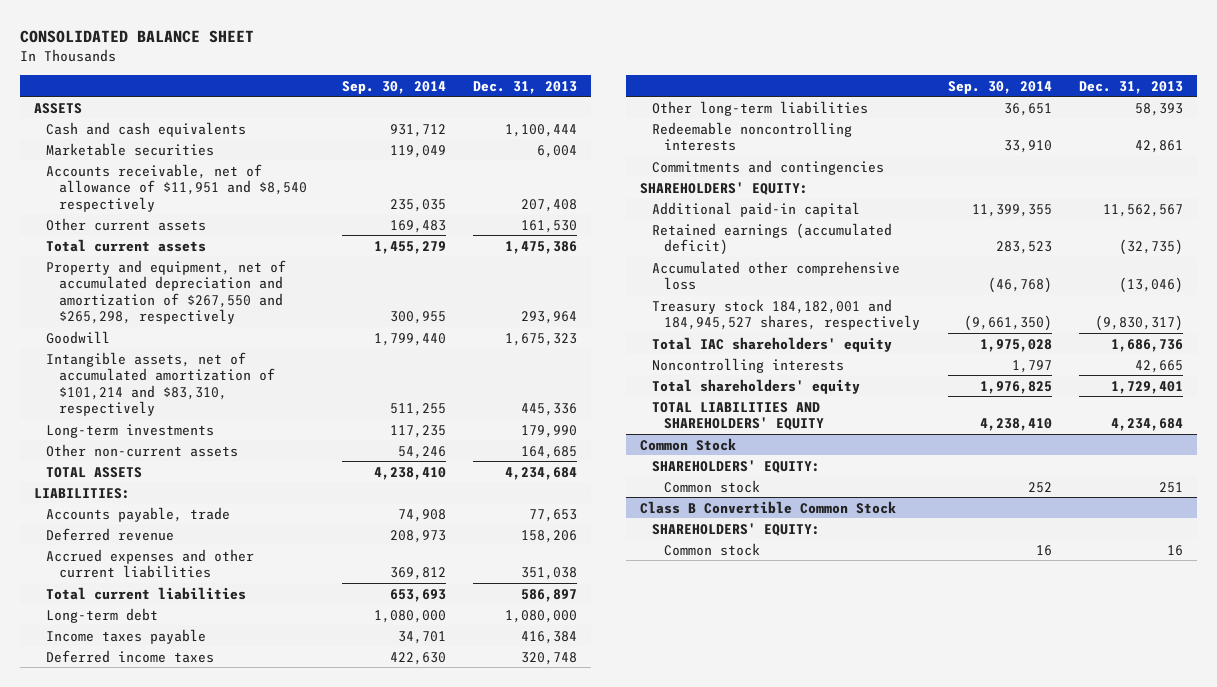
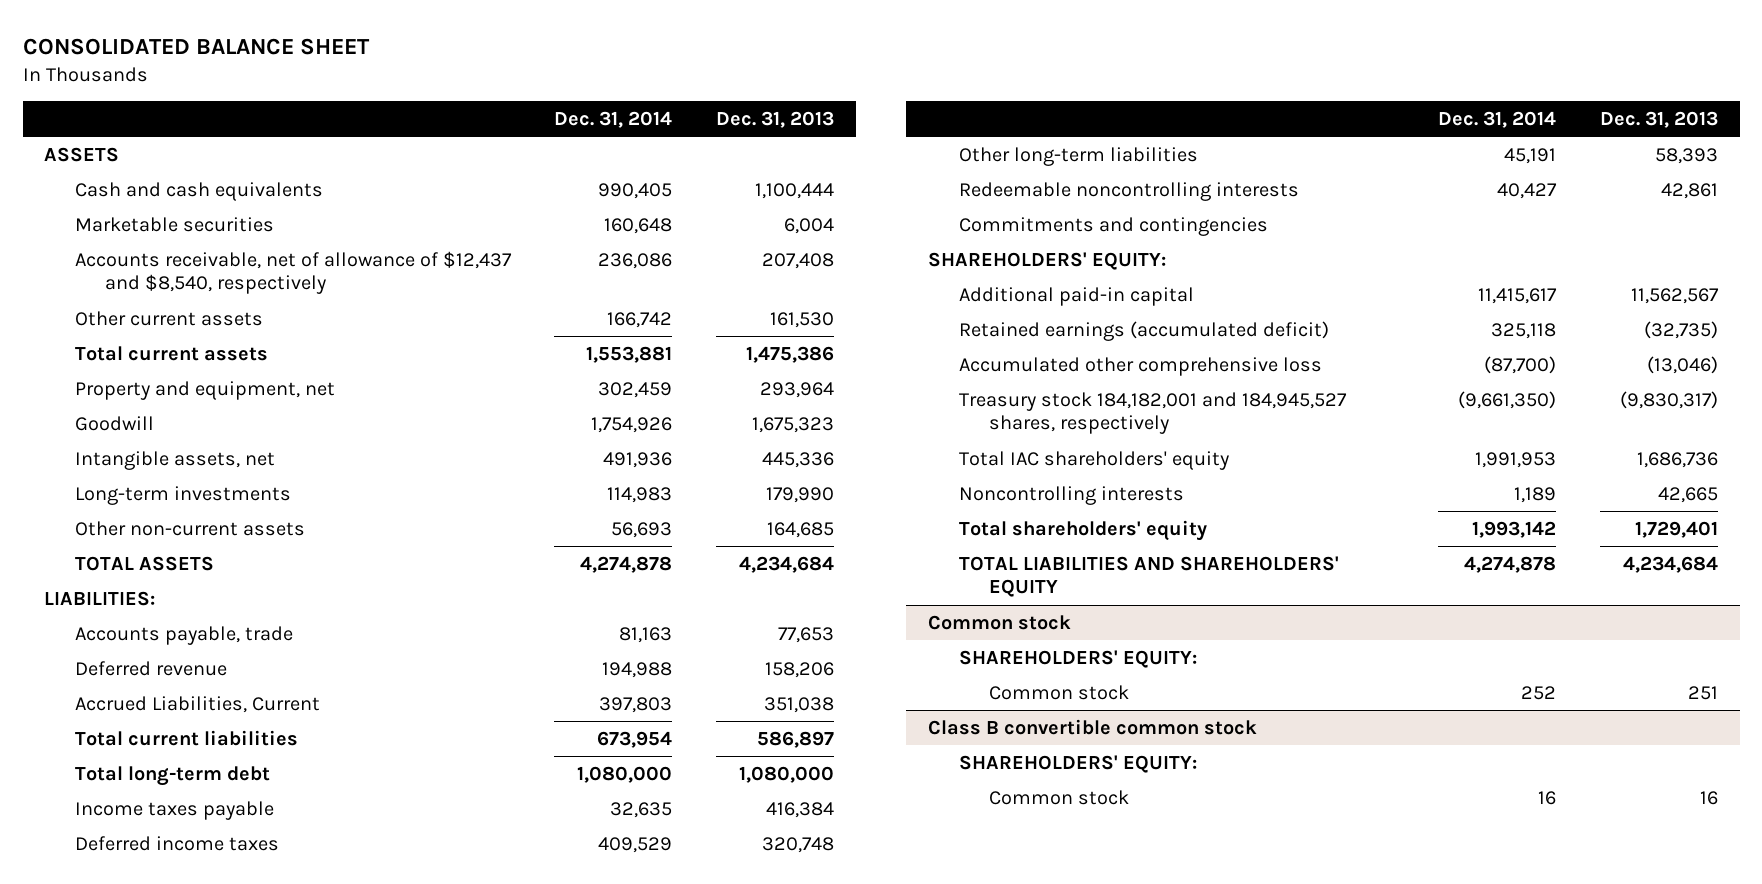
[341,80,446,94] Sep. 30, 2014 -> none
none -> [554,111,673,129] Dec. 31, 2014
[46,163,307,212] Accounts receivable, net of allowance of $11,951 and $8,540 respectively -> [74,251,512,295] Accounts receivable, net of allowance of $12,437 and $8,540, respectively
[46,259,287,325] Property and equipment, net of accumulated depreciation and amortization of $267,550 and $265,298, respectively -> [74,381,335,401] Property and equipment, net
[46,351,275,417] Intangible assets, net of accumulated amortization of $101,214 and $83,310, respectively -> [74,451,275,471] Intangible assets, net
[46,548,255,579] Accrued expenses and other current liabilities -> [74,696,320,714] Accrued Liabilities, Current
[46,607,159,623] Long-term debt -> [74,766,270,787] Total long-term debt
[639,437,736,451] Common Stock -> [928,615,1072,631] Common stock
[639,500,896,514] Class B Convertible Common Stock -> [928,719,1258,736] Class B convertible common stock

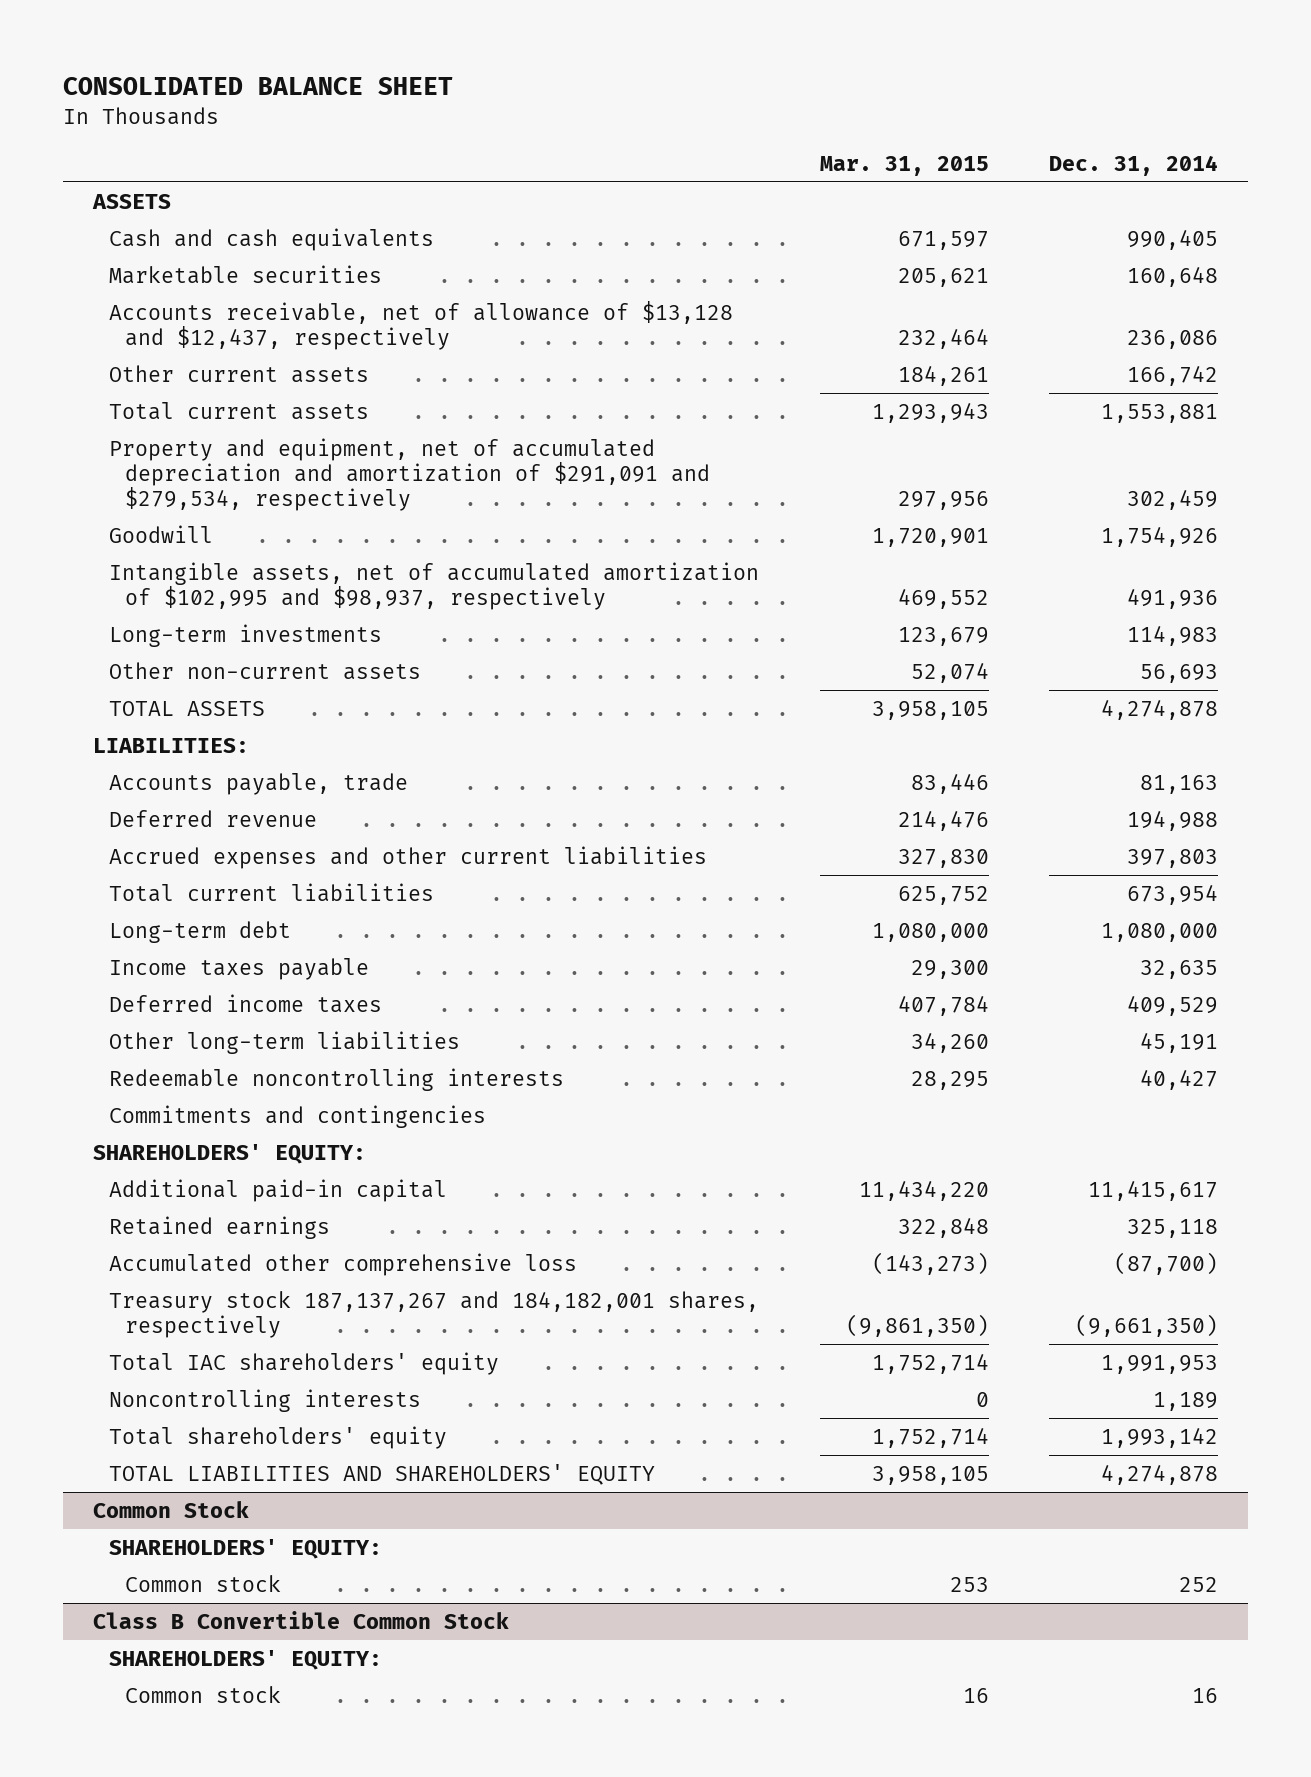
[716,111,835,129] Dec. 31, 2013 -> none
none -> [819,155,989,176] Mar. 31, 2015
[74,251,512,295] Accounts receivable, net of allowance of $12,437 and $8,540, respectively -> [109,300,734,350] Accounts receivable, net of allowance of $13,128 and $12,437, respectively
[74,381,335,401] Property and equipment, net -> [109,437,711,511] Property and equipment, net of accumulated depreciation and amortization of $291,091 and $279,534, respectively
[74,451,275,471] Intangible assets, net -> [109,561,760,610] Intangible assets, net of accumulated amortization of $102,995 and $98,937, respectively
[74,696,320,714] Accrued Liabilities, Current -> [109,845,708,869] Accrued expenses and other current liabilities
[74,766,270,787] Total long-term debt -> [109,920,292,943] Long-term debt
[958,321,1329,342] Retained earnings (accumulated deficit) -> [109,1215,331,1239] Retained earnings
[958,392,1347,435] Treasury stock 184,182,001 and 184,945,527 shares, respectively -> [109,1290,760,1338] Treasury stock 187,137,267 and 184,182,001 shares, respectively
[928,615,1072,631] Common stock -> [93,1500,250,1518] Common Stock
[928,719,1258,736] Class B convertible common stock -> [93,1610,510,1629] Class B Convertible Common Stock

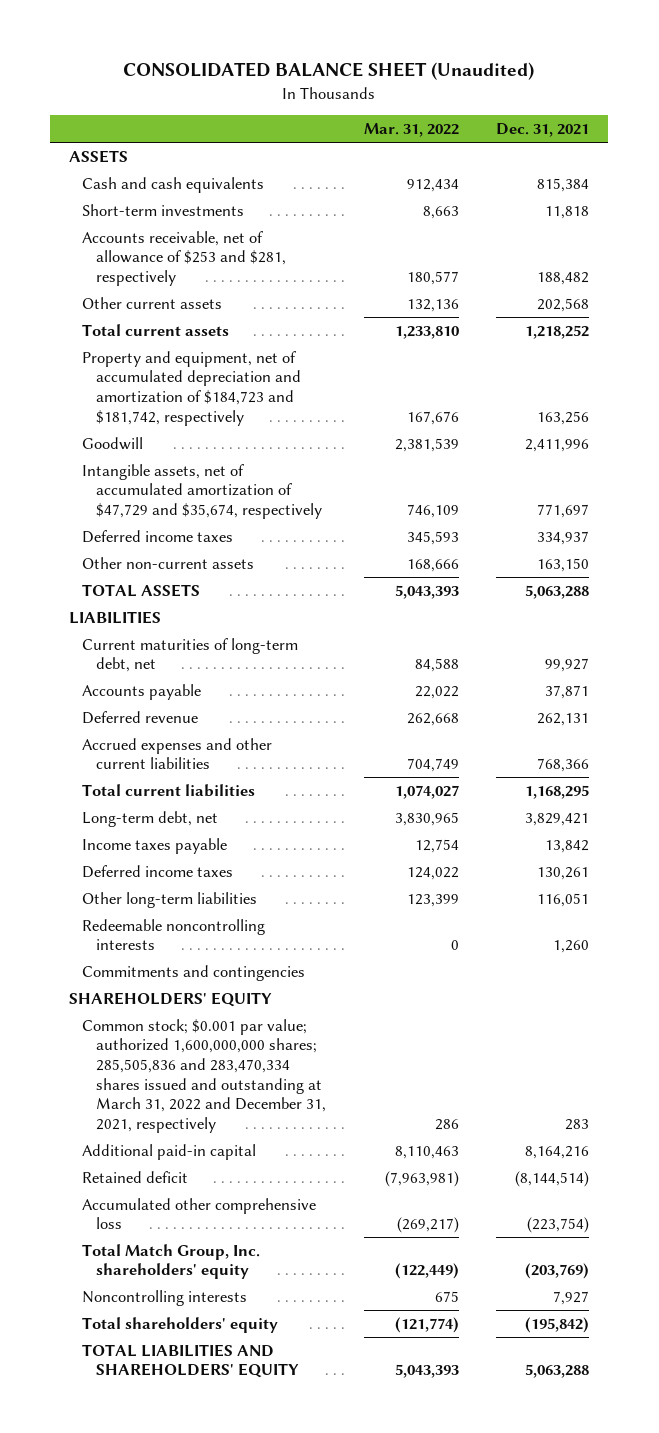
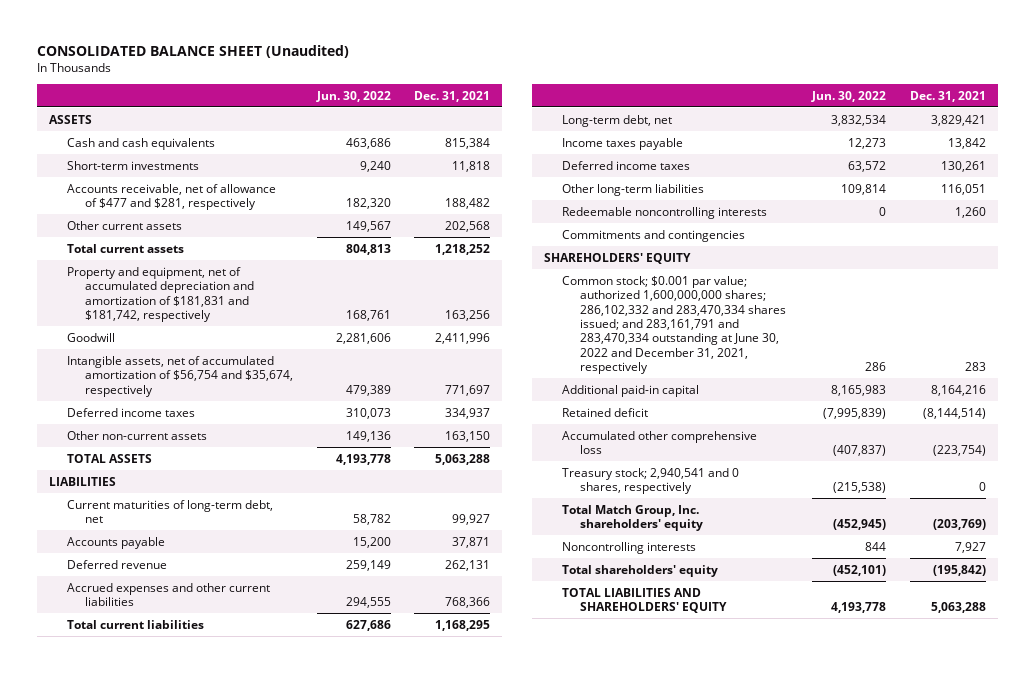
[363,123,459,138] Mar. 31, 2022 -> none
none -> [315,90,391,102] Jun. 30, 2022
[82,230,286,286] Accounts receivable, net of allowance of $253 and $281, respectively -> [66,183,276,211] Accounts receivable, net of allowance of $477 and $281, respectively
[82,350,301,426] Property and equipment, net of accumulated depreciation and amortization of $184,723 and $181,742, respectively -> [66,266,254,322] Property and equipment, net of accumulated depreciation and amortization of $181,831 and $181,742, respectively
[82,463,322,519] Intangible assets, net of accumulated amortization of $47,729 and $35,674, respectively -> [66,355,293,397] Intangible assets, net of accumulated amortization of $56,754 and $35,674, respectively
[82,1018,326,1133] Common stock; $0.001 par value; authorized 1,600,000,000 shares; 285,505,836 and 283,470,334 shares issued and outstanding at March 31, 2022 and December 31, 2021, respectively -> [562,275,787,375] Common stock; $0.001 par value; authorized 1,600,000,000 shares; 286,102,332 and 283,470,334 shares issued; and 283,161,791 and 283,470,334 outstanding at June 30, 2022 and December 31, 2021, respectively
none -> [562,467,740,495] Treasury stock; 2,940,541 and 0 shares, respectively

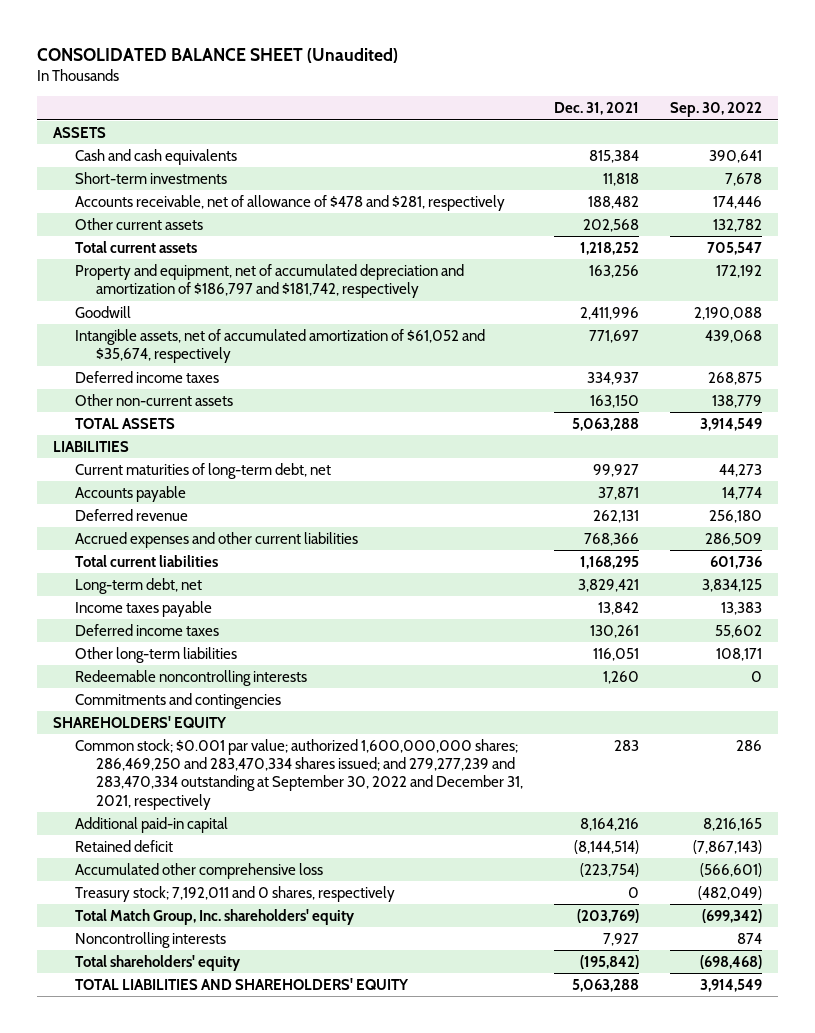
[315,90,391,102] Jun. 30, 2022 -> none
none -> [670,102,763,118] Sep. 30, 2022
[66,183,276,211] Accounts receivable, net of allowance of $477 and $281, respectively -> [74,194,505,211] Accounts receivable, net of allowance of $478 and $281, respectively
[66,266,254,322] Property and equipment, net of accumulated depreciation and amortization of $181,831 and $181,742, respectively -> [74,263,464,299] Property and equipment, net of accumulated depreciation and amortization of $186,797 and $181,742, respectively
[66,355,293,397] Intangible assets, net of accumulated amortization of $56,754 and $35,674, respectively -> [74,328,485,364] Intangible assets, net of accumulated amortization of $61,052 and $35,674, respectively
[562,275,787,375] Common stock; $0.001 par value; authorized 1,600,000,000 shares; 286,102,332 and 283,470,334 shares issued; and 283,161,791 and 283,470,334 outstanding at June 30, 2022 and December 31, 2021, respectively -> [74,738,524,810] Common stock; $0.001 par value; authorized 1,600,000,000 shares; 286,469,250 and 283,470,334 shares issued; and 279,277,239 and 283,470,334 outstanding at September 30, 2022 and December 31, 2021, respectively
[562,467,740,495] Treasury stock; 2,940,541 and 0 shares, respectively -> [74,885,395,902] Treasury stock; 7,192,011 and 0 shares, respectively

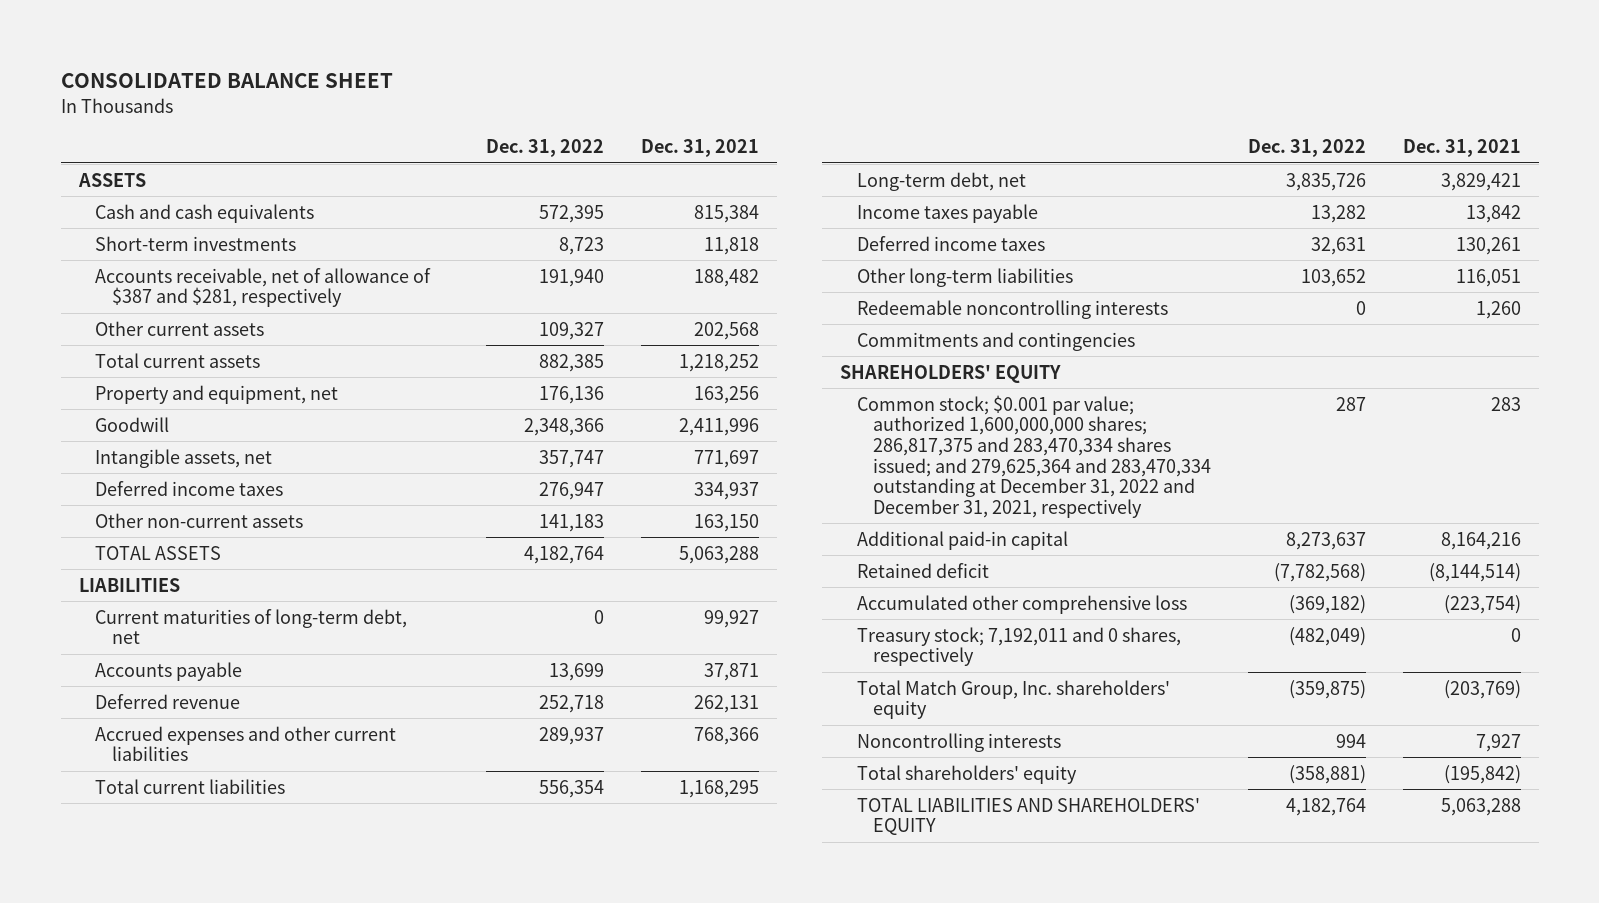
[37,47,399,63] CONSOLIDATED BALANCE SHEET (Unaudited) -> [60,73,393,89] CONSOLIDATED BALANCE SHEET
[670,102,763,118] Sep. 30, 2022 -> none
none -> [486,139,605,158] Dec. 31, 2022
[74,194,505,211] Accounts receivable, net of allowance of $478 and $281, respectively -> [95,267,432,308] Accounts receivable, net of allowance of $387 and $281, respectively
[74,263,464,299] Property and equipment, net of accumulated depreciation and amortization of $186,797 and $181,742, respectively -> [95,384,339,404] Property and equipment, net
[74,328,485,364] Intangible assets, net of accumulated amortization of $61,052 and $35,674, respectively -> [95,448,273,468] Intangible assets, net
[74,738,524,810] Common stock; $0.001 par value; authorized 1,600,000,000 shares; 286,469,250 and 283,470,334 shares issued; and 279,277,239 and 283,470,334 outstanding at September 30, 2022 and December 31, 2021, respectively -> [856,394,1212,519] Common stock; $0.001 par value; authorized 1,600,000,000 shares; 286,817,375 and 283,470,334 shares issued; and 279,625,364 and 283,470,334 outstanding at December 31, 2022 and December 31, 2021, respectively

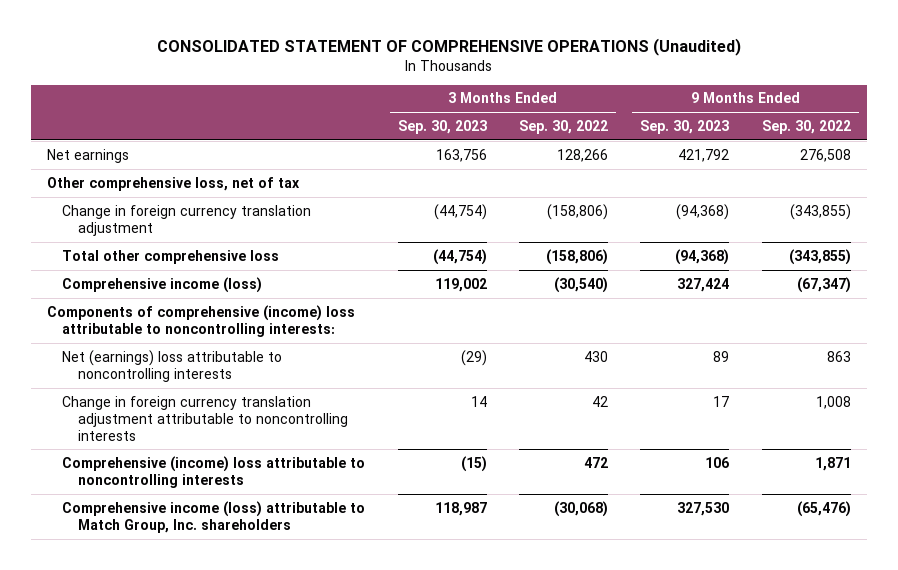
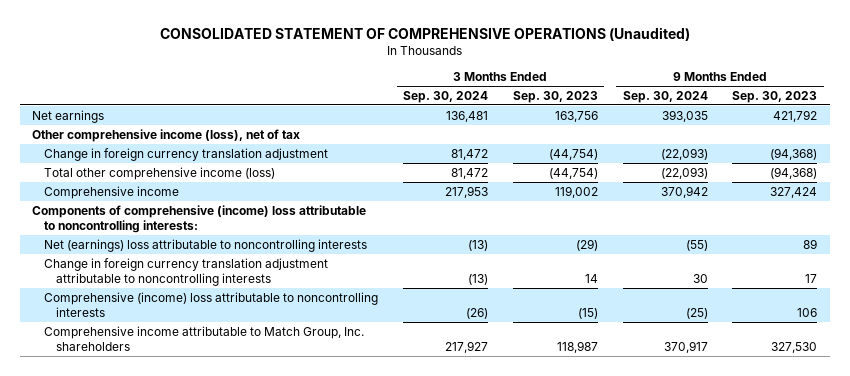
[519,119,609,134] Sep. 30, 2022 -> none
[761,119,851,134] Sep. 30, 2022 -> none
none -> [403,90,489,103] Sep. 30, 2024
none -> [622,90,708,103] Sep. 30, 2024
[46,176,300,191] Other comprehensive loss, net of tax -> [32,128,301,142] Other comprehensive income (loss), net of tax
[62,249,280,264] Total other comprehensive loss -> [44,166,276,180] Total other comprehensive income (loss)
[62,276,263,293] Comprehensive income (loss) -> [44,185,180,199] Comprehensive income
[62,500,366,533] Comprehensive income (loss) attributable to Match Group, Inc. shareholders -> [44,325,365,351] Comprehensive income attributable to Match Group, Inc. shareholders

